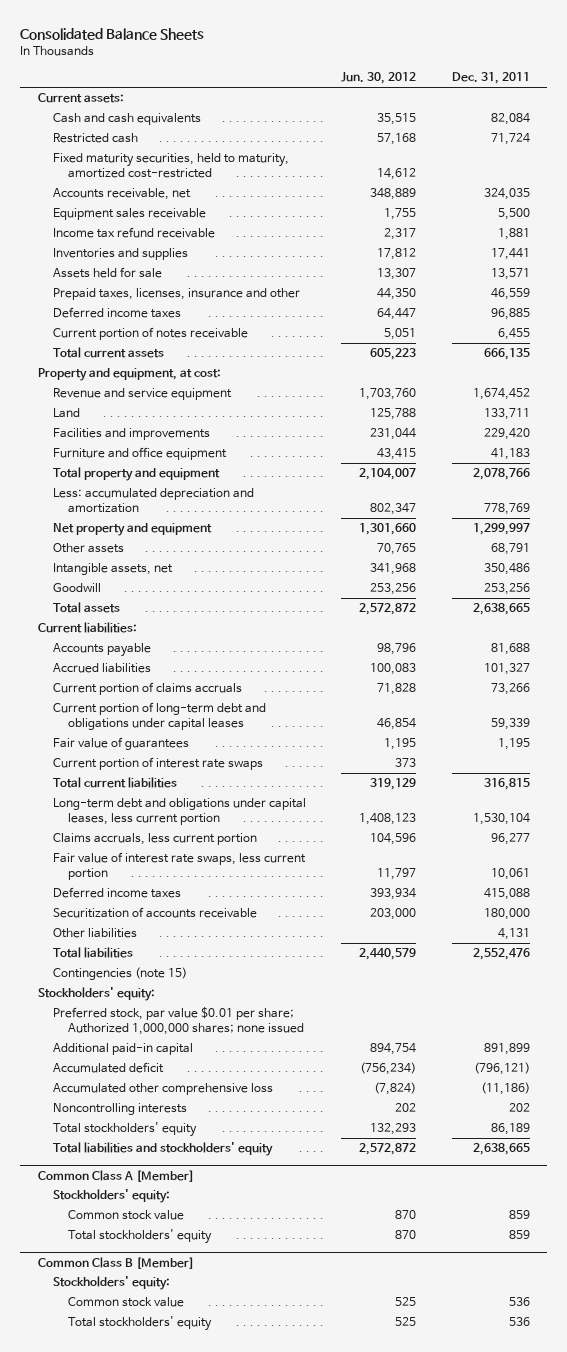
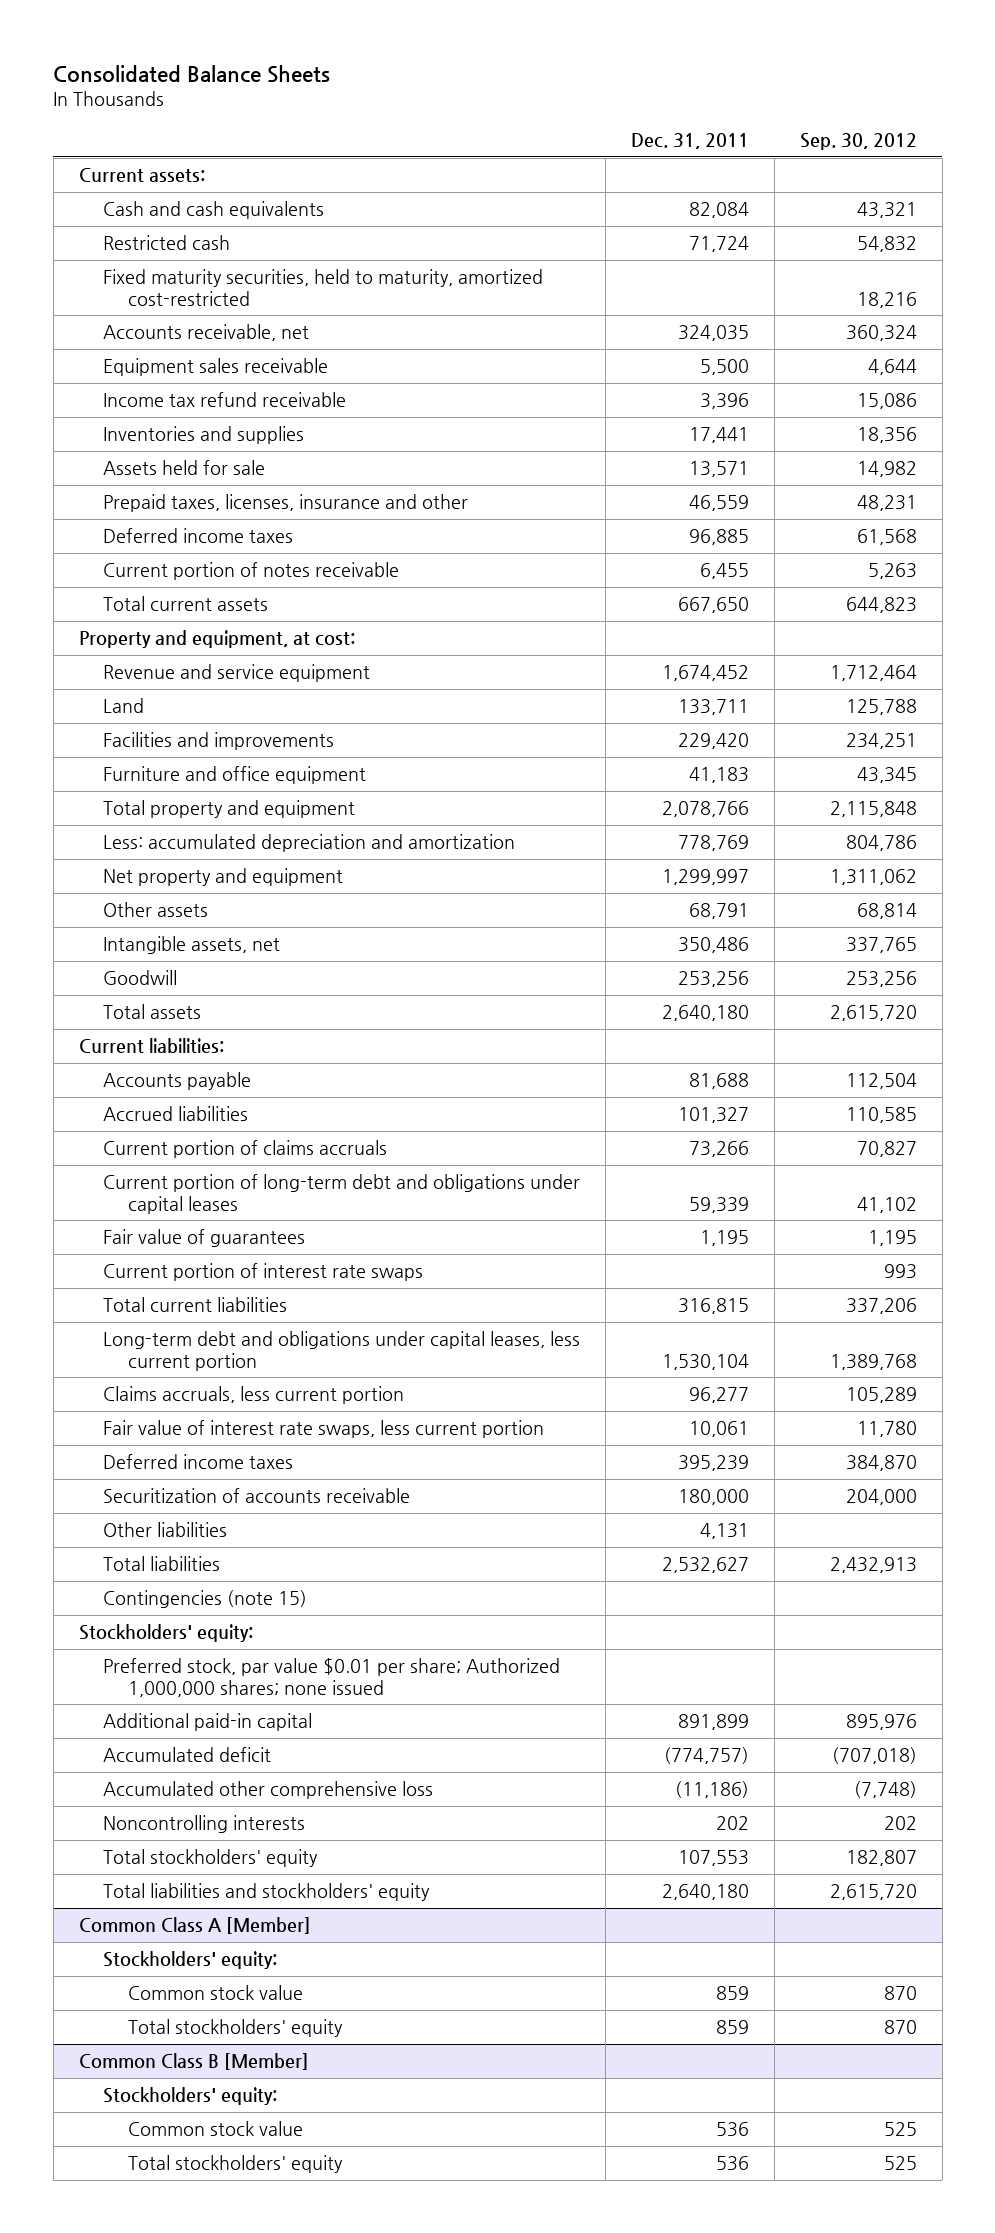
[341,72,417,85] Jun. 30, 2012 -> none
none -> [799,133,917,151] Sep. 30, 2012
[497,228,530,241] 1,881 -> [699,393,749,410] 3,396
[483,348,530,361] 666,135 -> [677,597,749,614] 667,650
[472,603,530,616] 2,638,665 -> [661,1005,749,1022] 2,640,180
[483,888,530,901] 415,088 -> [677,1455,749,1472] 395,239
[472,948,530,961] 2,552,476 -> [661,1557,749,1574] 2,532,627
[473,1062,530,1076] (796,121) -> [663,1747,749,1765] (774,757)
[490,1123,530,1136] 86,189 -> [677,1850,749,1867] 107,553
[472,1143,530,1156] 2,638,665 -> [661,1884,749,1901] 2,640,180

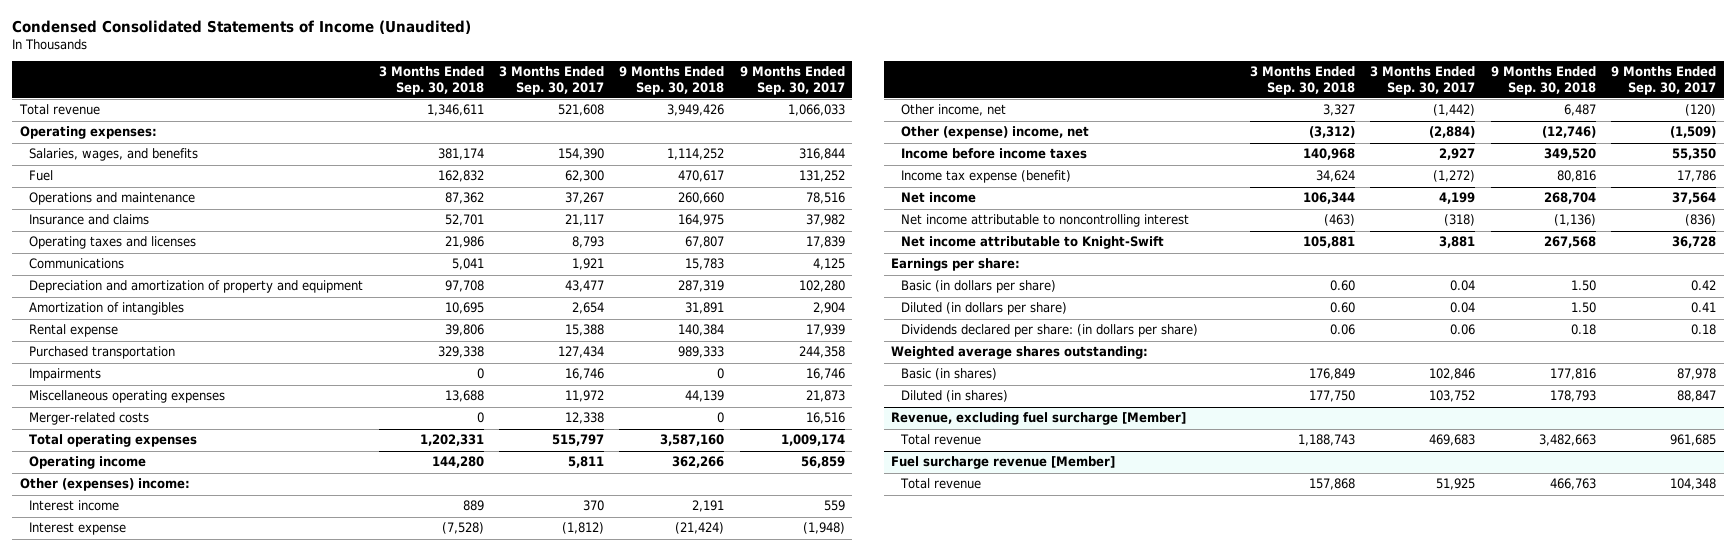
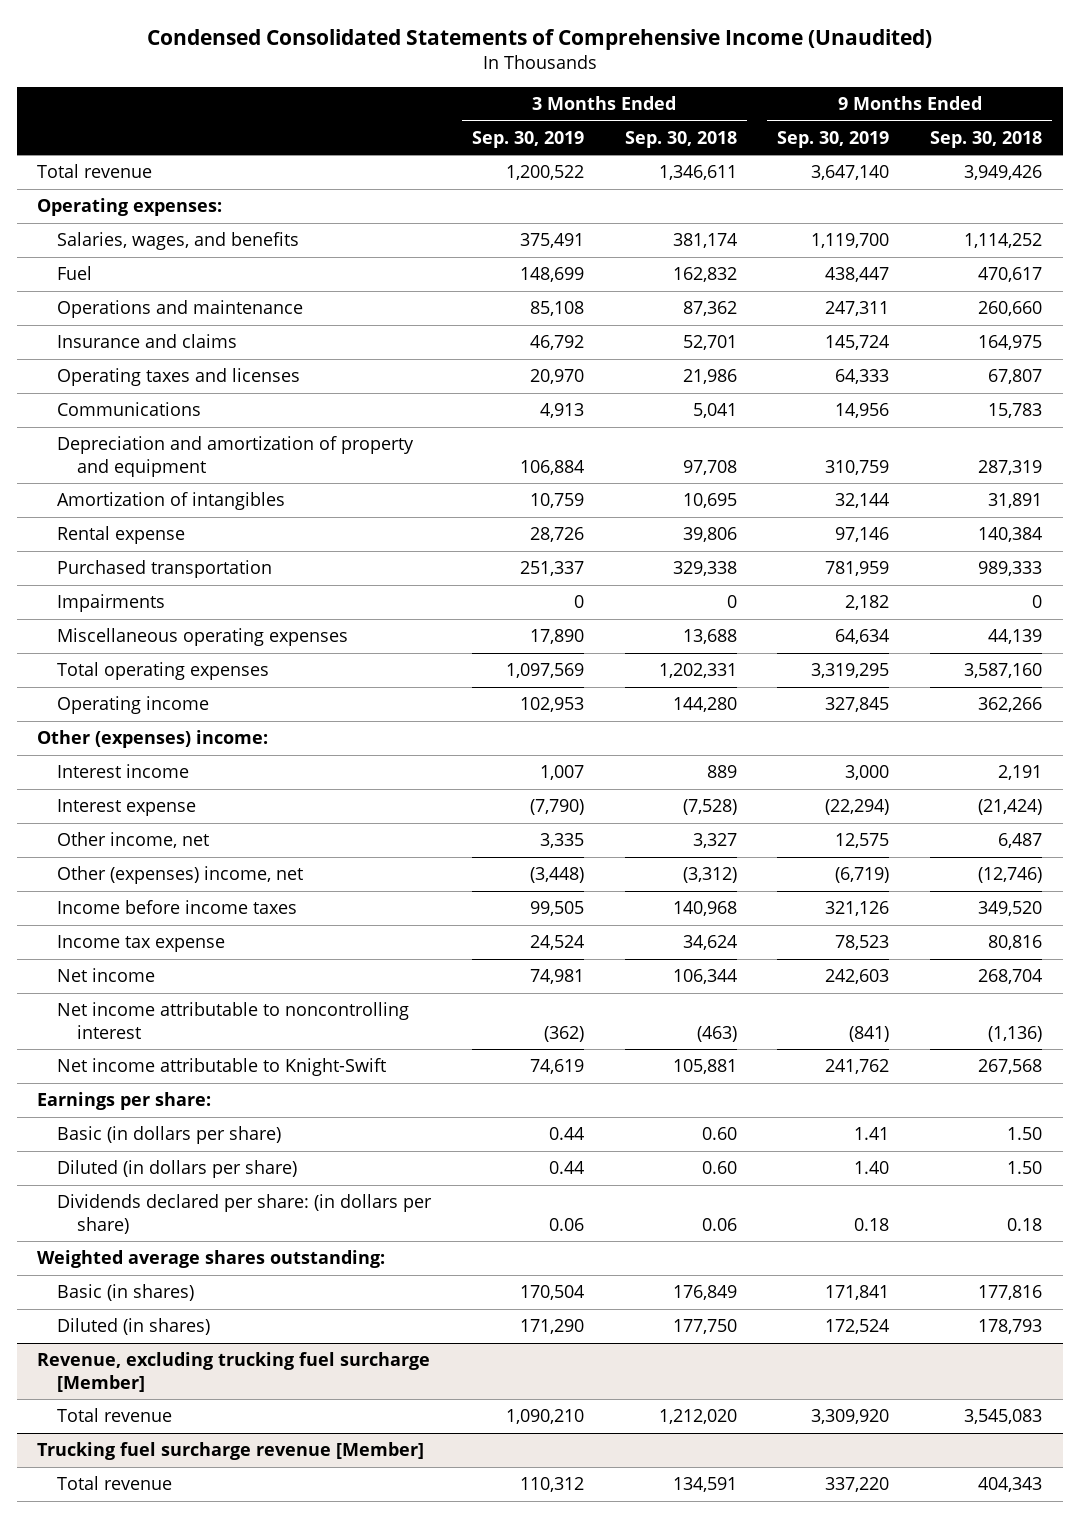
[12,19,472,34] Condensed Consolidated Statements of Income (Unaudited) -> [146,28,932,50] Condensed Consolidated Statements of Comprehensive Income (Unaudited)
[498,66,604,95] 3 Months Ended Sep. 30, 2017 -> none
[739,66,845,95] 9 Months Ended Sep. 30, 2017 -> none
none -> [471,130,584,148] Sep. 30, 2019
none -> [777,130,890,148] Sep. 30, 2019
[29,412,150,426] Merger-related costs -> none
[900,126,1089,140] Other (expense) income, net -> [57,866,304,885] Other (expenses) income, net
[900,170,1071,184] Income tax expense (benefit) -> [57,935,226,953] Income tax expense
[891,412,1187,426] Revenue, excluding fuel surcharge [Member] -> [37,1352,431,1392] Revenue, excluding trucking fuel surcharge [Member]
[1298,434,1356,447] 1,188,743 -> [658,1409,737,1425] 1,212,020
[1538,434,1596,447] 3,482,663 -> [964,1409,1043,1425] 3,545,083
[891,456,1116,470] Fuel surcharge revenue [Member] -> [37,1442,425,1461] Trucking fuel surcharge revenue [Member]
[1309,478,1356,491] 157,868 -> [672,1477,737,1493] 134,591
[1549,478,1596,491] 466,763 -> [978,1477,1043,1493] 404,343

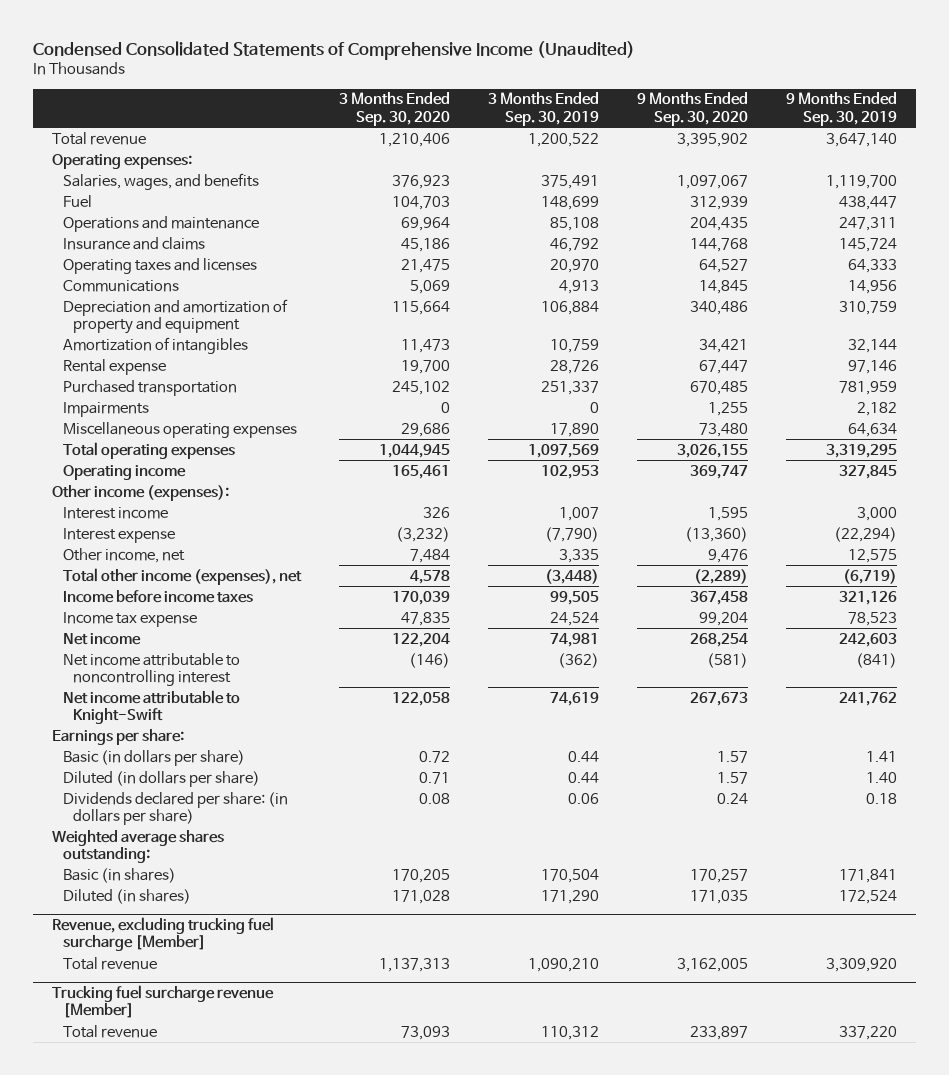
[624,130,737,148] Sep. 30, 2018 -> none
[930,130,1043,148] Sep. 30, 2018 -> none
none -> [338,92,450,126] 3 Months Ended Sep. 30, 2020
none -> [636,92,748,126] 9 Months Ended Sep. 30, 2020
[37,730,269,749] Other (expenses) income: -> [51,484,229,501] Other income (expenses):
[57,866,304,885] Other (expenses) income, net -> [62,567,302,585] Total other income (expenses), net

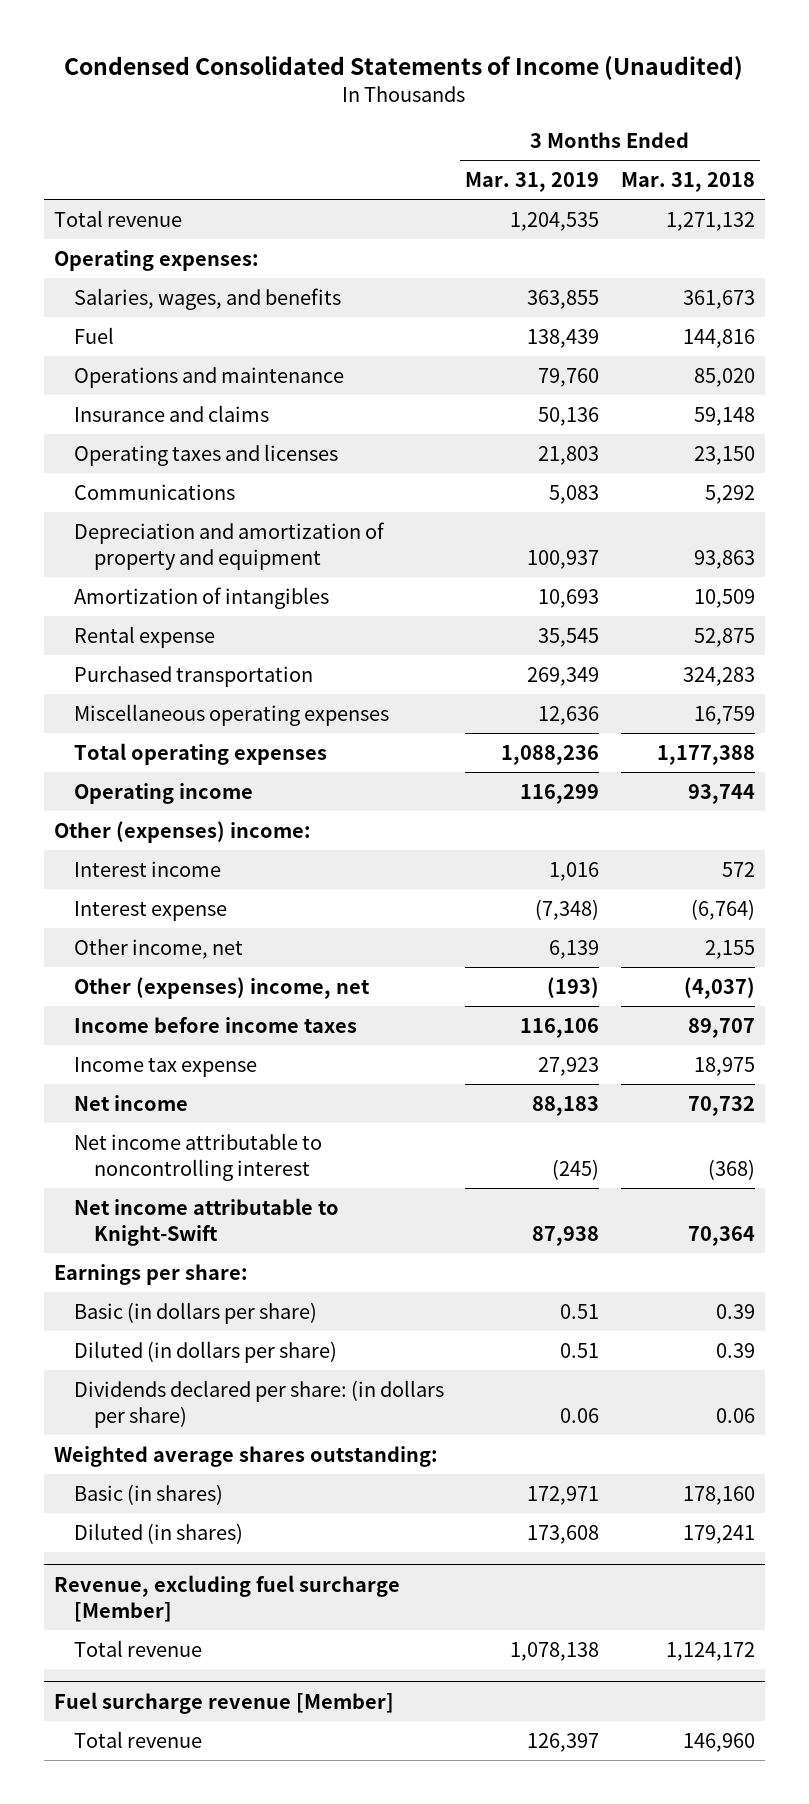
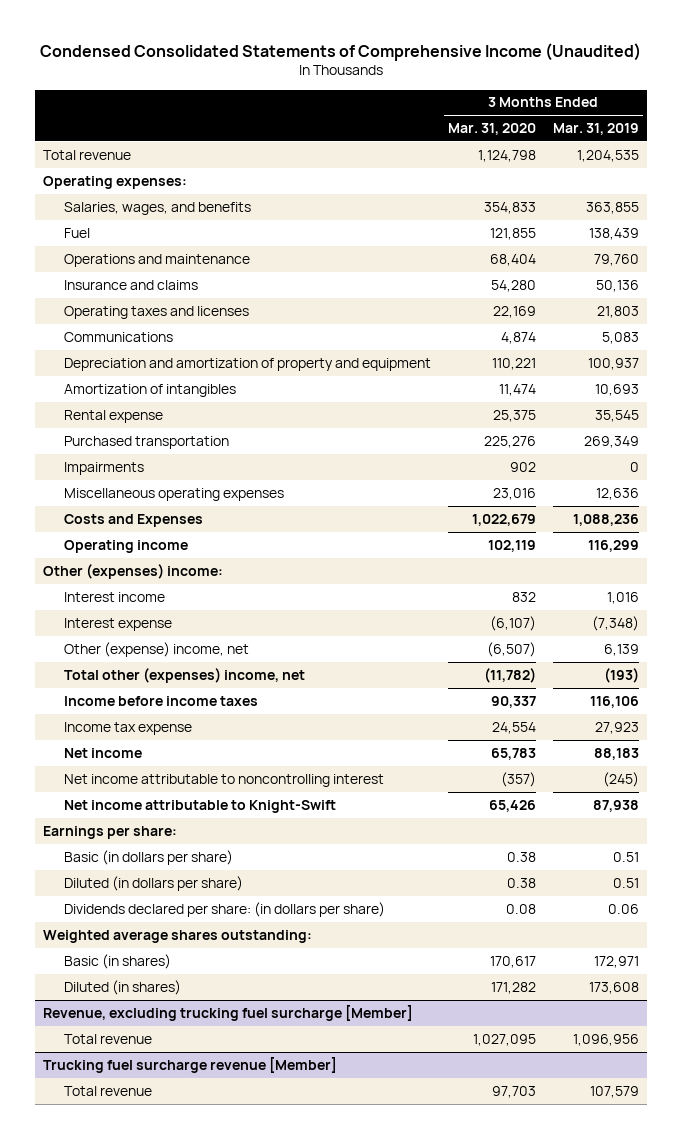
[64,55,744,80] Condensed Consolidated Statements of Income (Unaudited) -> [40,42,642,61] Condensed Consolidated Statements of Comprehensive Income (Unaudited)
[620,172,755,193] Mar. 31, 2018 -> none
none -> [447,123,536,136] Mar. 31, 2020
none -> [63,461,144,475] Impairments
[74,742,328,765] Total operating expenses -> [63,513,203,527] Costs and Expenses
[74,938,244,959] Other income, net -> [63,641,249,657] Other (expense) income, net
[74,976,371,999] Other (expenses) income, net -> [63,667,305,683] Total other (expenses) income, net
[54,1574,401,1622] Revenue, excluding fuel surcharge [Member] -> [43,1004,414,1021] Revenue, excluding trucking fuel surcharge [Member]
[510,1641,600,1661] 1,078,138 -> [572,1033,639,1046] 1,096,956
[54,1691,395,1714] Fuel surcharge revenue [Member] -> [43,1056,338,1073] Trucking fuel surcharge revenue [Member]
[527,1732,600,1752] 126,397 -> [589,1085,639,1098] 107,579

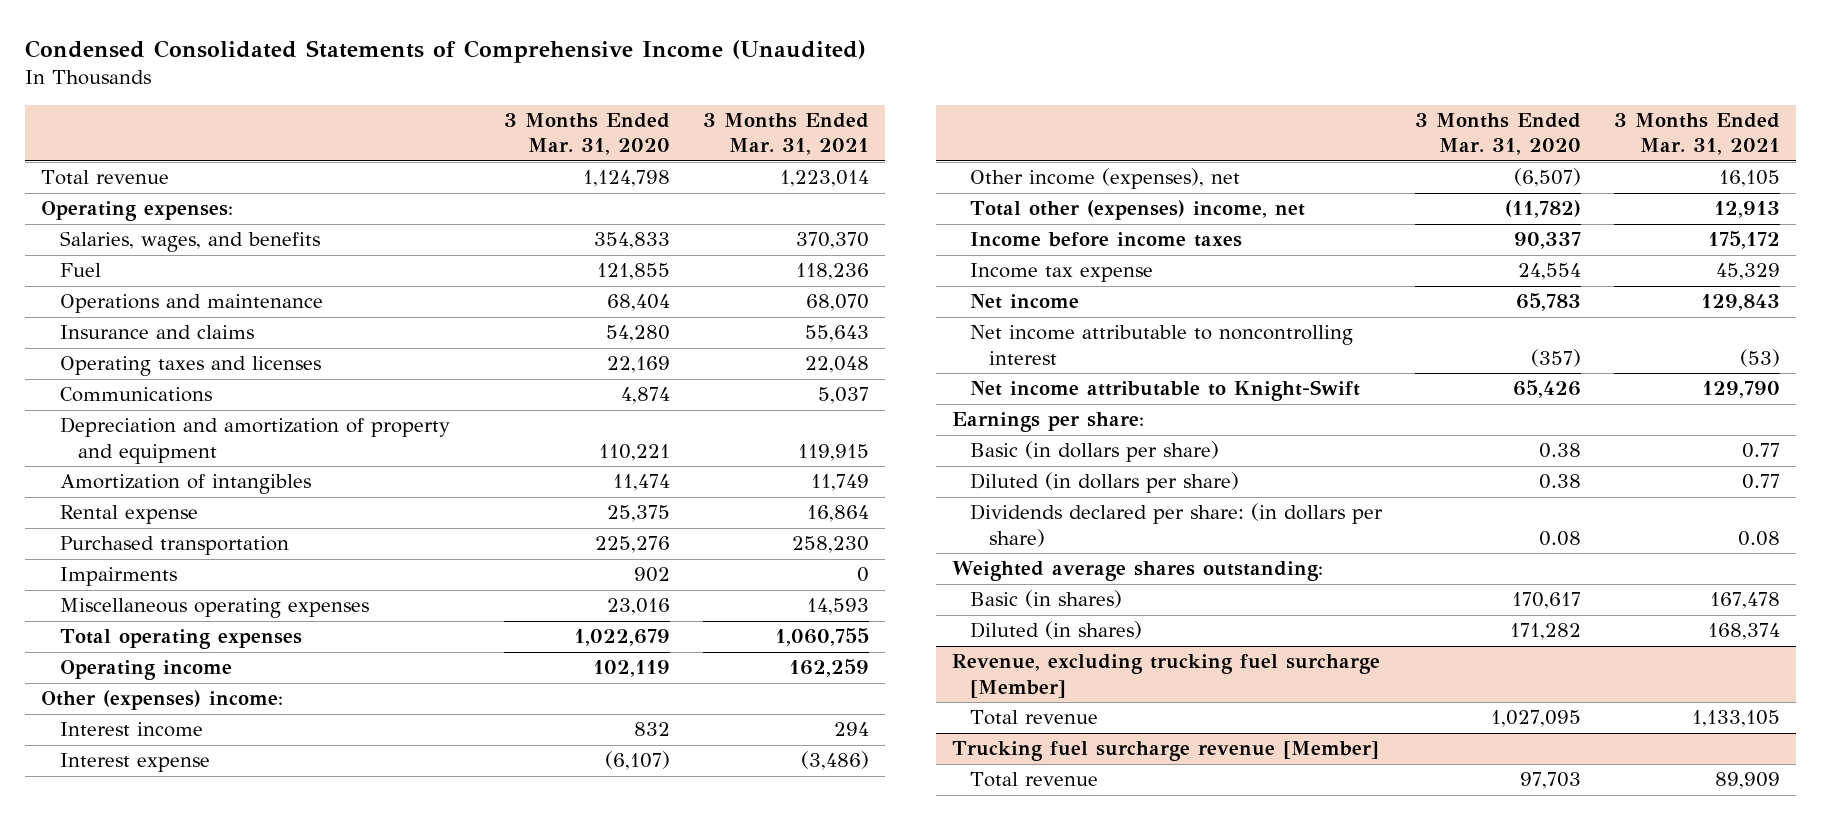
[552,123,639,136] Mar. 31, 2019 -> none
none -> [702,113,869,156] 3 Months Ended Mar. 31, 2021
[63,513,203,527] Costs and Expenses -> [59,629,302,650] Total operating expenses
[63,641,249,657] Other (expense) income, net -> [970,168,1241,190] Other income (expenses), net

